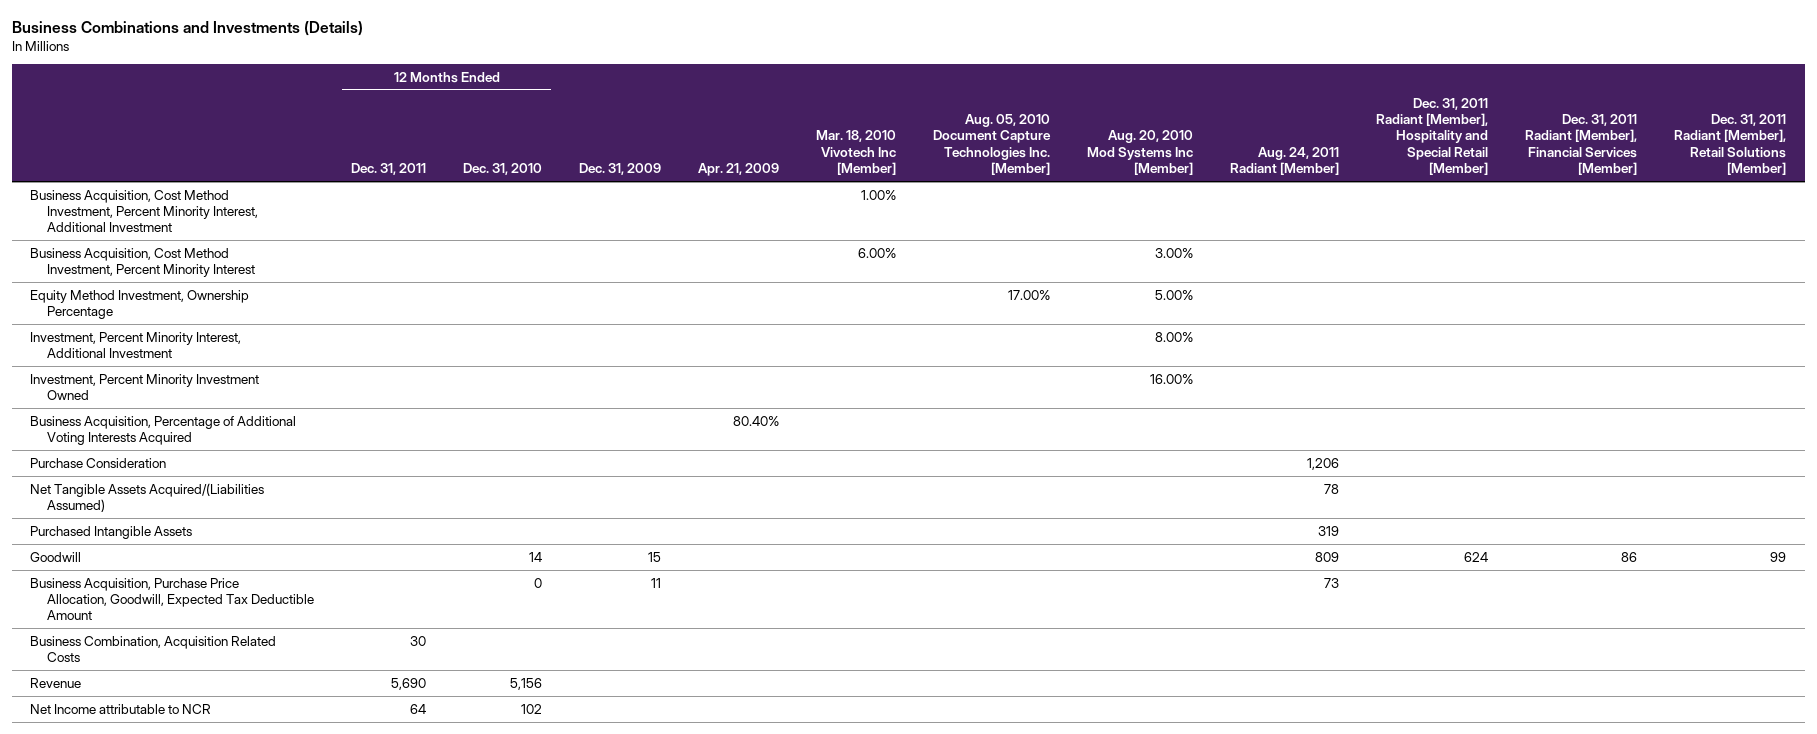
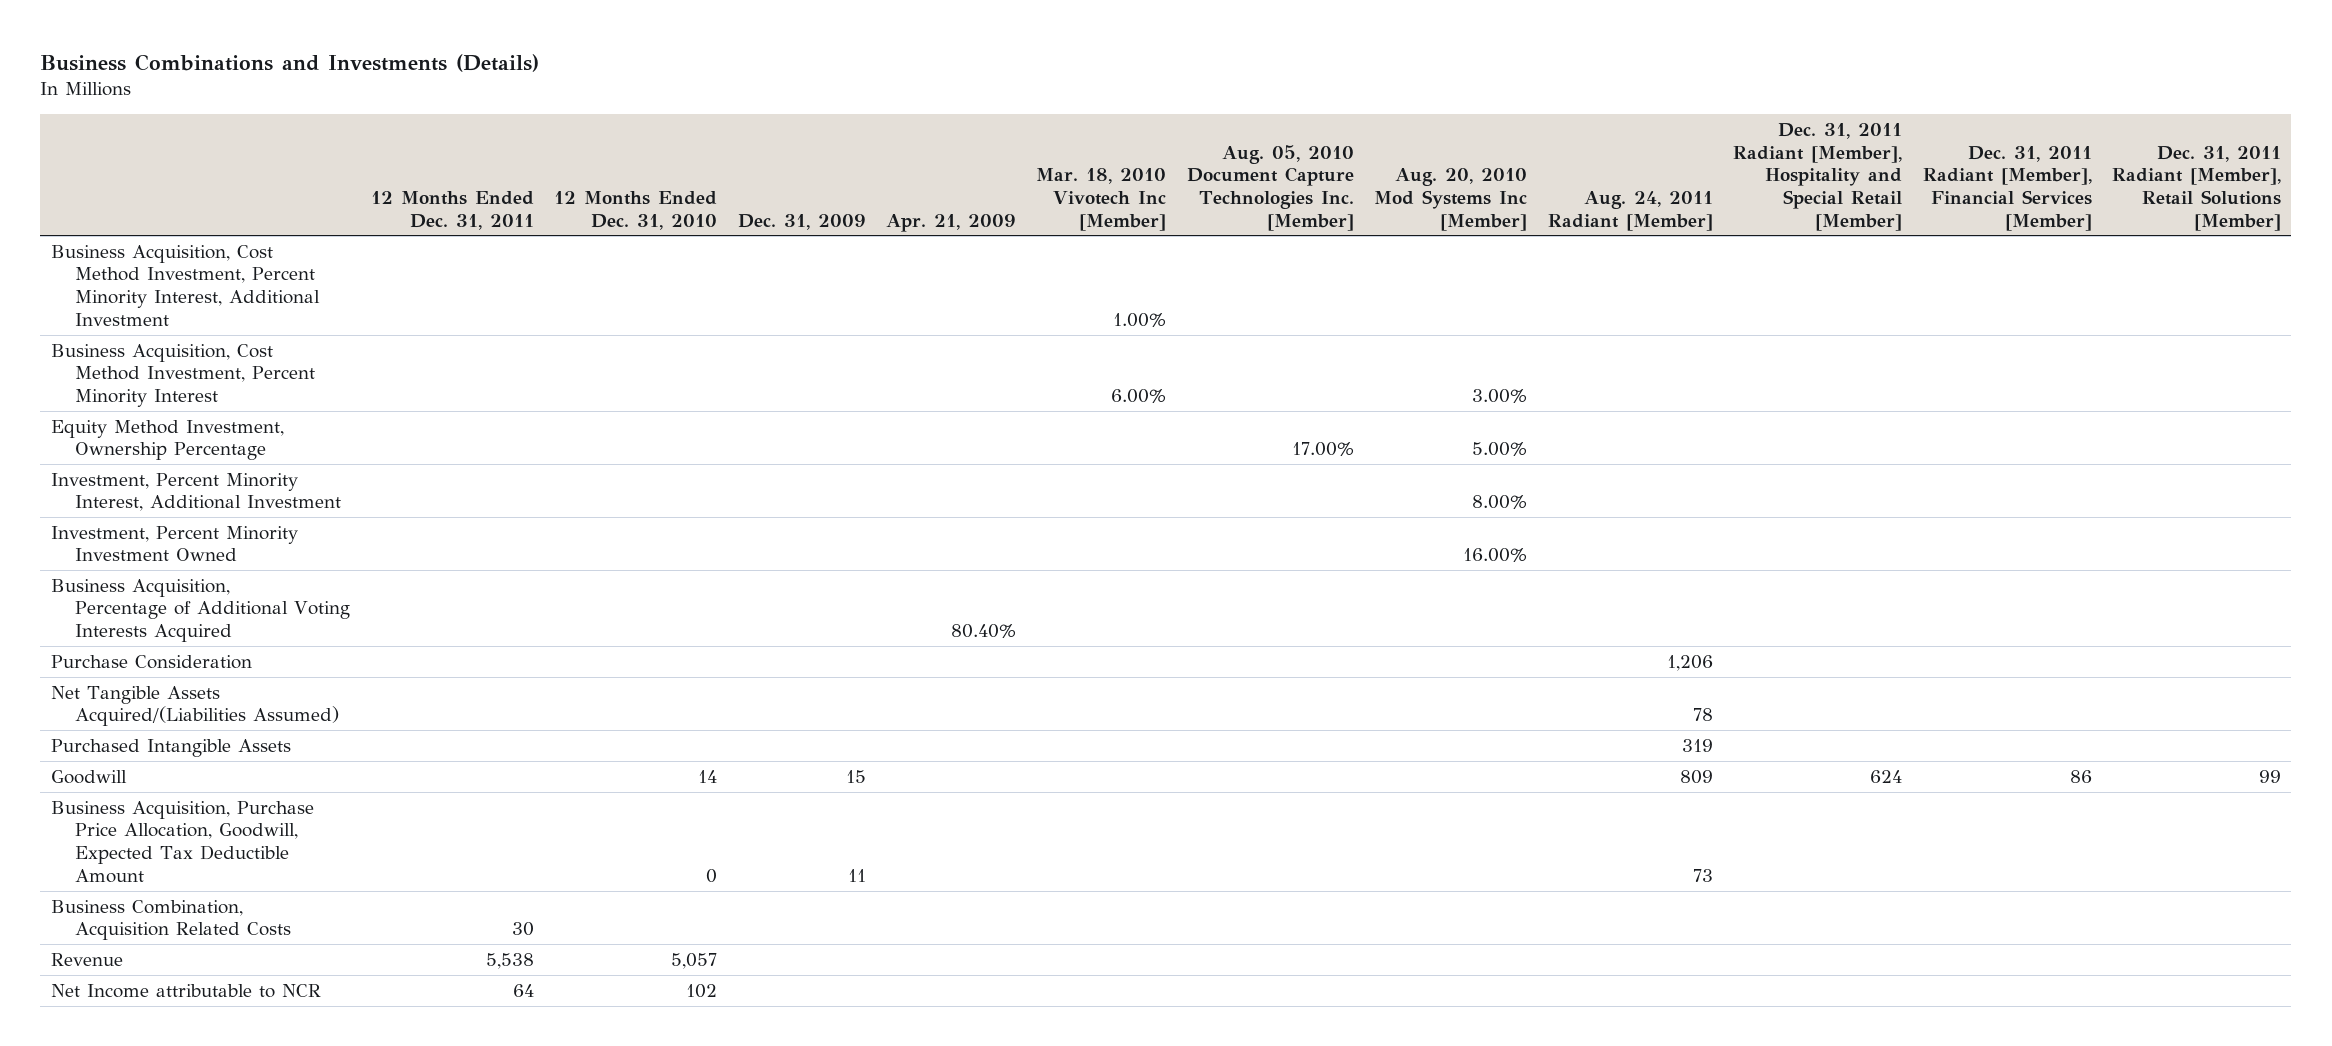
[391,677,427,690] 5,690 -> [485,952,534,969] 5,538
[510,677,543,690] 5,156 -> [671,952,718,969] 5,057

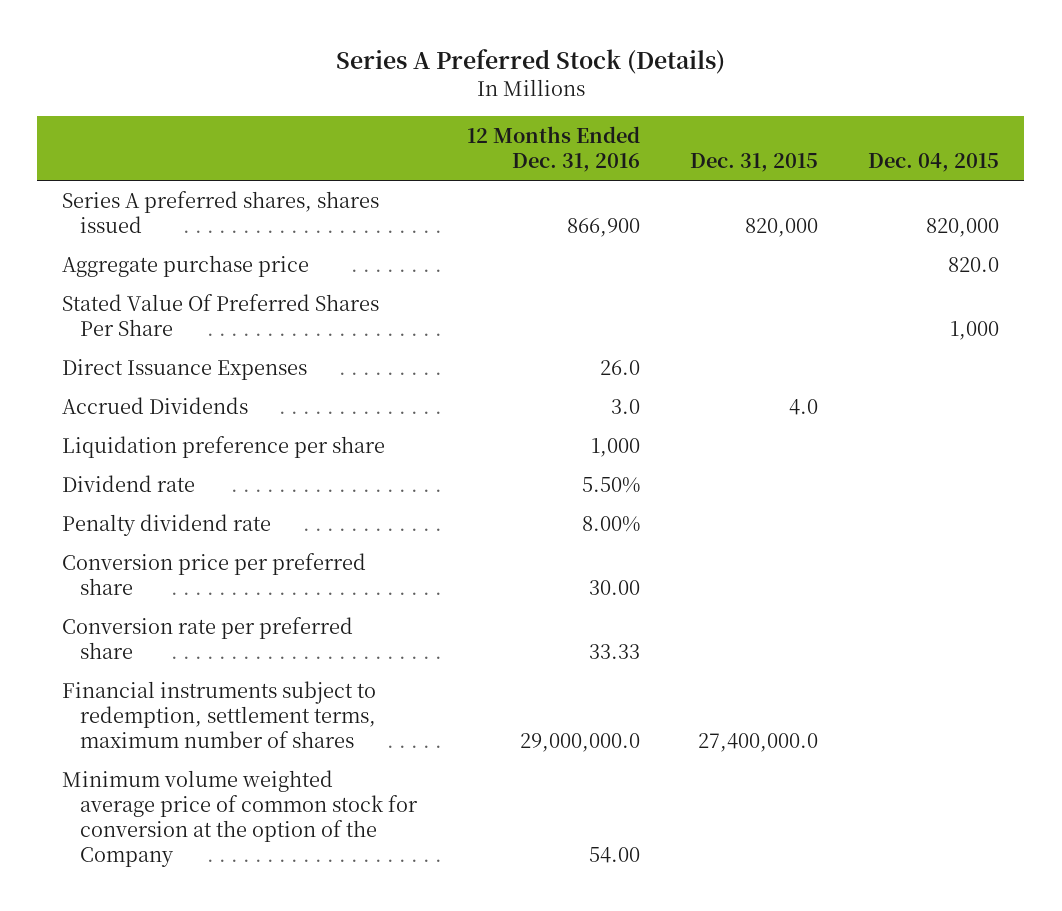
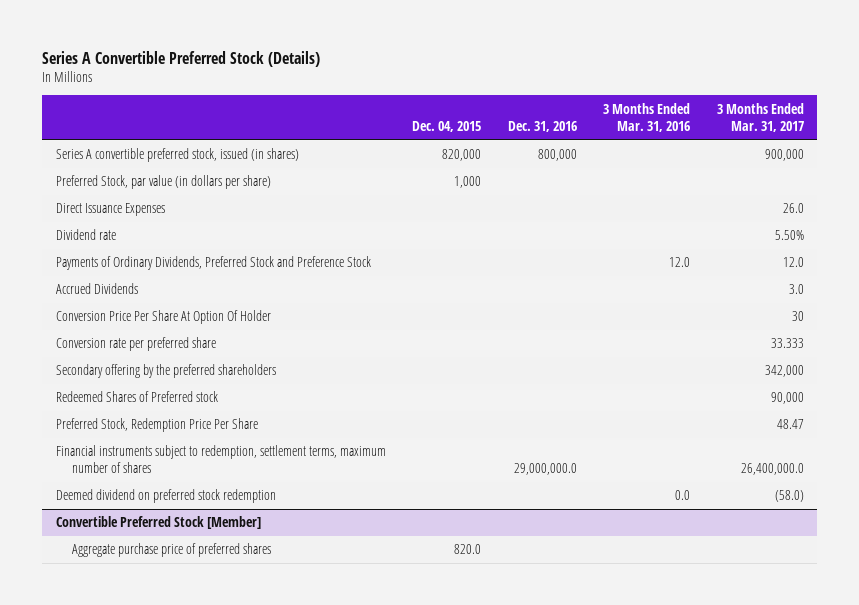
[335,48,725,74] Series A Preferred Stock (Details) -> [42,50,321,67] Series A Convertible Preferred Stock (Details)
[466,126,640,173] 12 Months Ended Dec. 31, 2016 -> none
[690,153,819,173] Dec. 31, 2015 -> none
none -> [507,120,577,132] Dec. 31, 2016
none -> [603,102,691,132] 3 Months Ended Mar. 31, 2016
none -> [716,102,804,132] 3 Months Ended Mar. 31, 2017
[62,254,310,277] Aggregate purchase price -> none
[62,190,380,233] Series A preferred shares, shares issued -> [55,148,299,163] Series A convertible preferred stock, issued (in shares)
[62,293,380,336] Stated Value Of Preferred Shares Per Share -> [55,175,271,190] Preferred Stock, par value (in dollars per share)
[62,435,386,458] Liquidation preference per share -> none
[62,513,272,536] Penalty dividend rate -> none
none -> [55,256,371,271] Payments of Ordinary Dividends, Preferred Stock and Preference Stock
[62,396,249,414] Accrued Dividends -> [55,283,138,295] Accrued Dividends
[62,552,367,595] Conversion price per preferred share -> [55,310,271,325] Conversion Price Per Share At Option Of Holder
none -> [55,364,276,379] Secondary offering by the preferred shareholders
none -> [55,391,218,403] Redeemed Shares of Preferred stock
none -> [55,418,258,433] Preferred Stock, Redemption Price Per Share
[62,769,418,868] Minimum volume weighted average price of common stock for conversion at the option of the Company -> none
none -> [55,489,276,504] Deemed dividend on preferred stock redemption
none -> [55,516,261,530] Convertible Preferred Stock [Member]
none -> [71,543,271,558] Aggregate purchase price of preferred shares

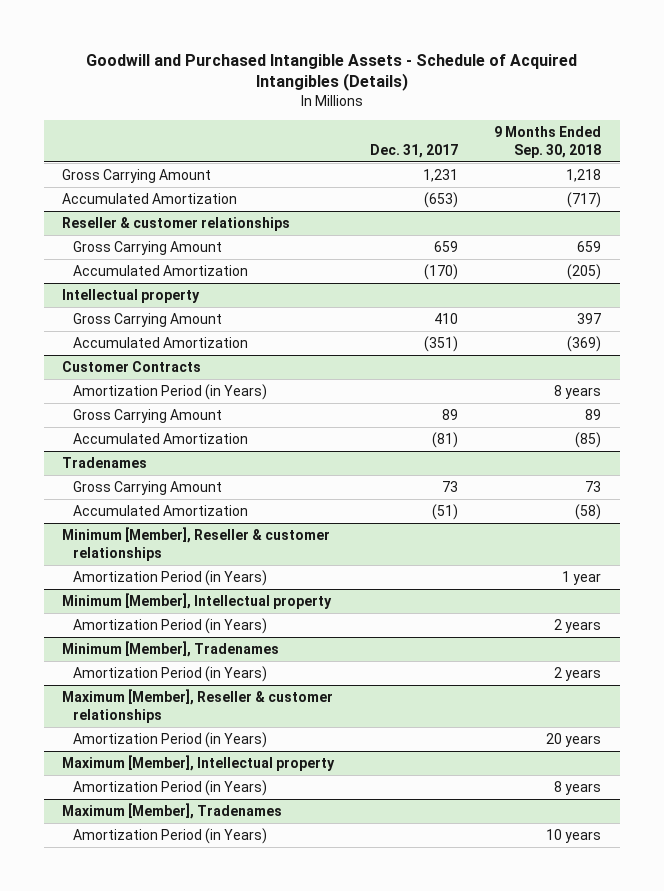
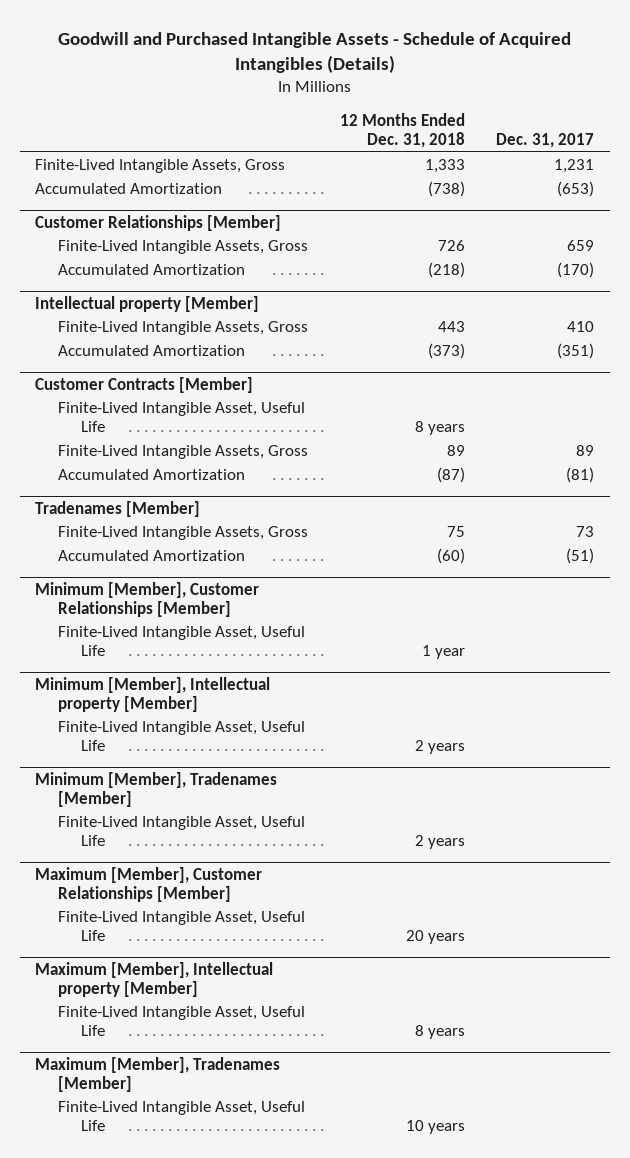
[494,125,602,158] 9 Months Ended Sep. 30, 2018 -> none
none -> [339,112,465,149] 12 Months Ended Dec. 31, 2018
[62,169,212,184] Gross Carrying Amount -> [35,159,286,174] Finite-Lived Intangible Assets, Gross
[62,217,291,232] Reseller & customer relationships -> [35,214,282,231] Customer Relationships [Member]
[72,241,222,256] Gross Carrying Amount -> [57,240,308,255] Finite-Lived Intangible Assets, Gross
[62,289,201,304] Intellectual property -> [35,295,260,312] Intellectual property [Member]
[72,313,222,328] Gross Carrying Amount -> [57,321,308,336] Finite-Lived Intangible Assets, Gross
[62,361,202,373] Customer Contracts -> [35,376,254,393] Customer Contracts [Member]
[72,384,267,401] Amortization Period (in Years) -> [57,402,305,433] Finite-Lived Intangible Asset, Useful Life
[72,409,222,424] Gross Carrying Amount -> [57,445,308,460] Finite-Lived Intangible Assets, Gross
[62,457,148,469] Tradenames -> [35,500,201,517] Tradenames [Member]
[72,481,222,496] Gross Carrying Amount -> [57,526,308,541] Finite-Lived Intangible Assets, Gross
[62,527,331,562] Minimum [Member], Reseller & customer relationships -> [35,581,260,617] Minimum [Member], Customer Relationships [Member]
[72,570,267,587] Amortization Period (in Years) -> [57,626,305,657] Finite-Lived Intangible Asset, Useful Life
[62,593,333,610] Minimum [Member], Intellectual property -> [35,676,271,712] Minimum [Member], Intellectual property [Member]
[72,618,267,635] Amortization Period (in Years) -> [57,721,305,752] Finite-Lived Intangible Asset, Useful Life
[62,641,280,658] Minimum [Member], Tradenames -> [35,771,278,807] Minimum [Member], Tradenames [Member]
[72,666,267,683] Amortization Period (in Years) -> [57,816,305,847] Finite-Lived Intangible Asset, Useful Life
[62,689,334,724] Maximum [Member], Reseller & customer relationships -> [35,866,263,902] Maximum [Member], Customer Relationships [Member]
[72,732,267,749] Amortization Period (in Years) -> [57,911,305,942] Finite-Lived Intangible Asset, Useful Life
[62,755,336,772] Maximum [Member], Intellectual property -> [35,961,274,997] Maximum [Member], Intellectual property [Member]
[72,780,267,797] Amortization Period (in Years) -> [57,1006,305,1037] Finite-Lived Intangible Asset, Useful Life
[62,803,283,820] Maximum [Member], Tradenames -> [35,1056,281,1092] Maximum [Member], Tradenames [Member]
[72,828,267,845] Amortization Period (in Years) -> [57,1101,305,1132] Finite-Lived Intangible Asset, Useful Life

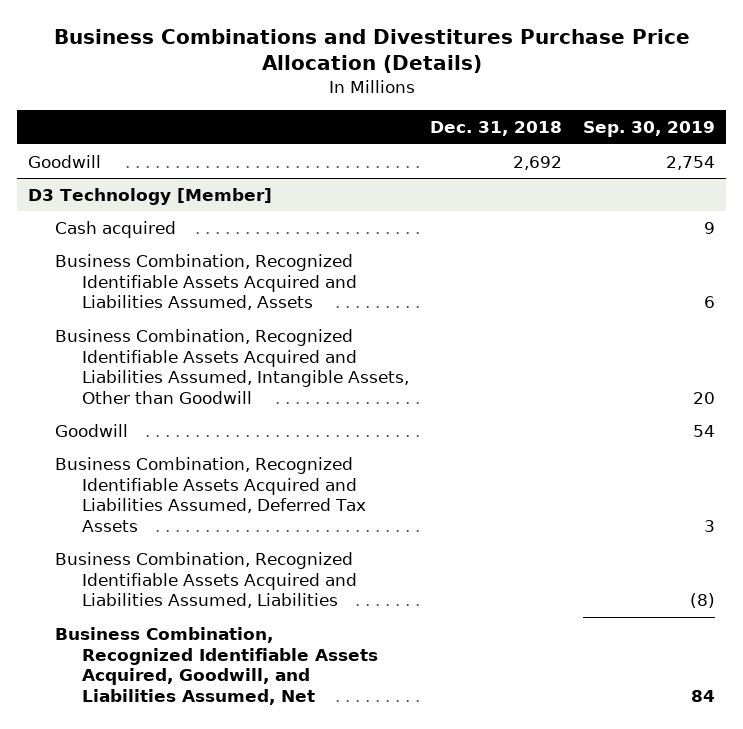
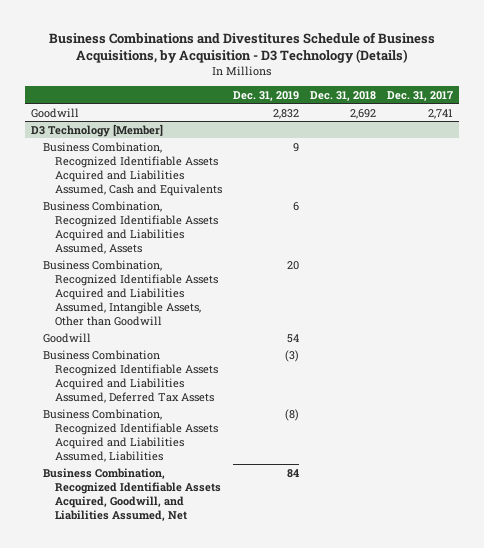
[53,28,690,74] Business Combinations and Divestitures Purchase Price Allocation (Details) -> [49,31,436,63] Business Combinations and Divestitures Schedule of Business Acquisitions, by Acquisition - D3 Technology (Details)
[583,121,716,138] Sep. 30, 2019 -> none
none -> [232,90,299,101] Dec. 31, 2019
none -> [387,90,454,101] Dec. 31, 2017
[54,220,176,238] Cash acquired -> [42,141,222,196] Business Combination, Recognized Identifiable Assets Acquired and Liabilities Assumed, Cash and Equivalents
[54,456,366,532] Business Combination, Recognized Identifiable Assets Acquired and Liabilities Assumed, Deferred Tax Assets -> [42,349,218,403] Business Combination Recognized Identifiable Assets Acquired and Liabilities Assumed, Deferred Tax Assets

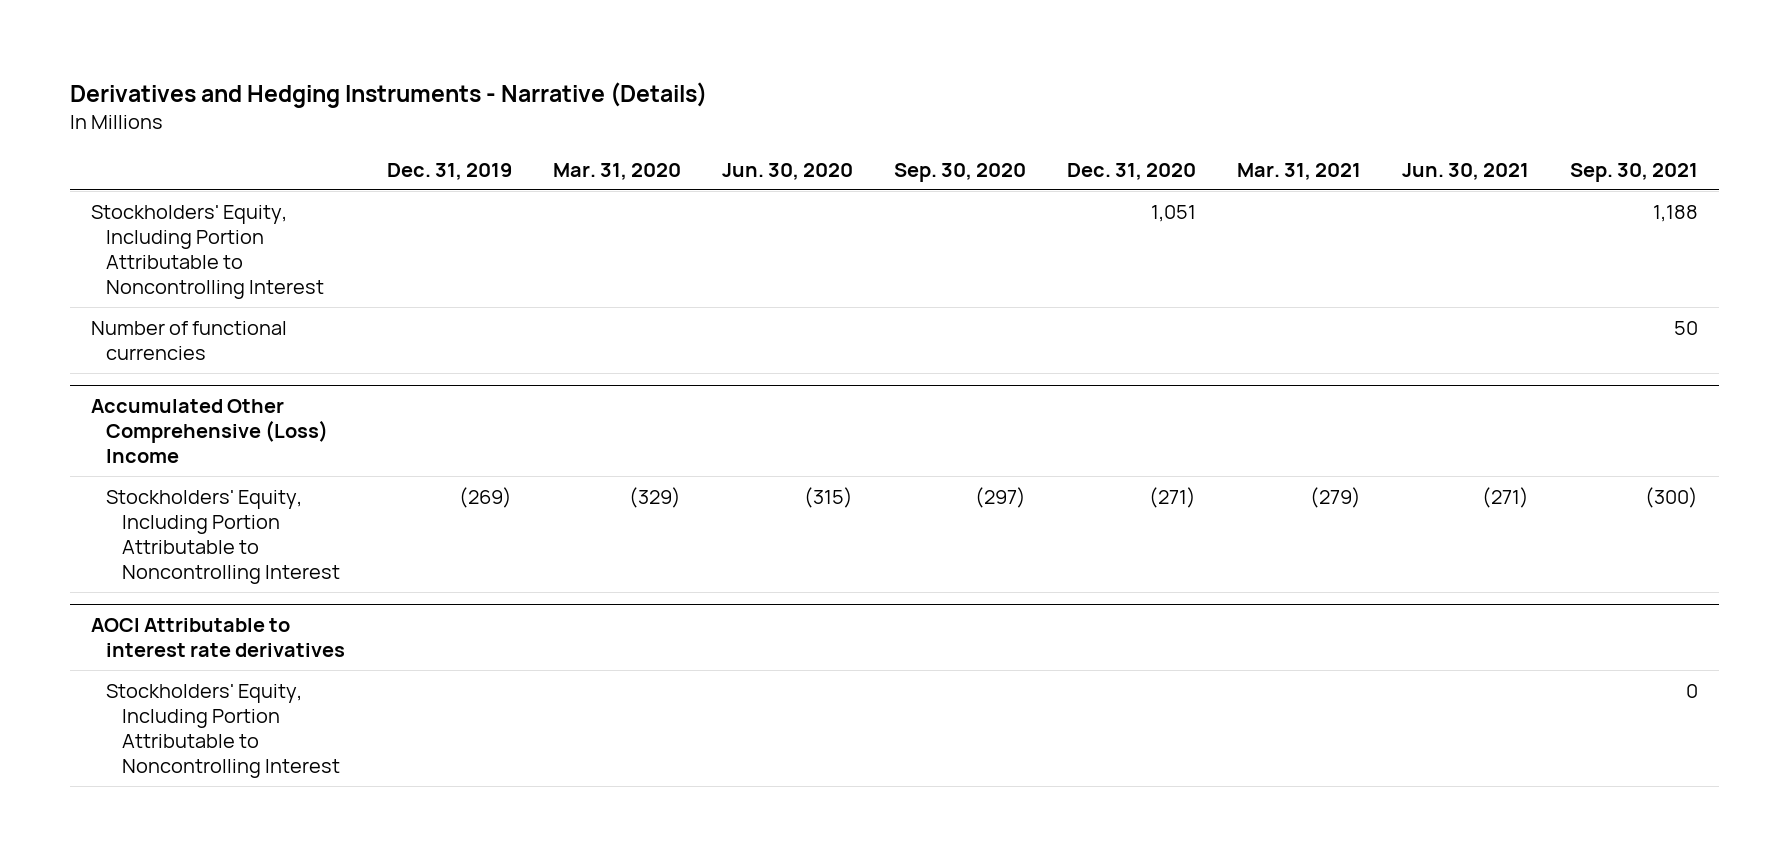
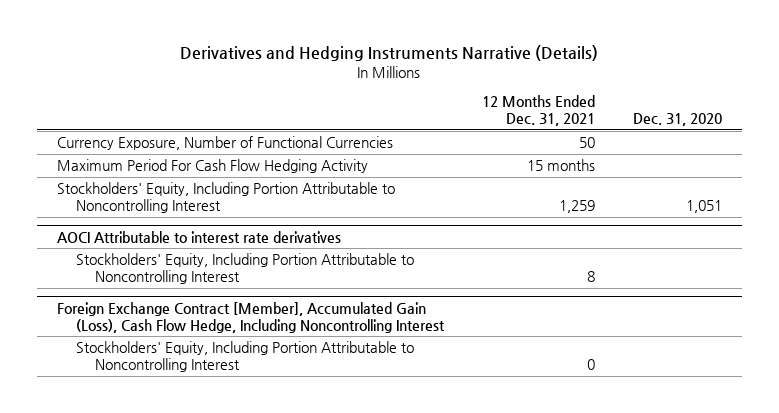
[70,81,708,108] Derivatives and Hedging Instruments - Narrative (Details) -> [180,45,599,62] Derivatives and Hedging Instruments Narrative (Details)
[386,162,512,180] Dec. 31, 2019 -> none
[552,162,681,180] Mar. 31, 2020 -> none
[721,162,853,180] Jun. 30, 2020 -> none
[893,162,1026,182] Sep. 30, 2020 -> none
[1237,162,1362,180] Mar. 31, 2021 -> none
[1402,162,1530,180] Jun. 30, 2021 -> none
[1570,162,1699,182] Sep. 30, 2021 -> none
none -> [482,95,596,127] 12 Months Ended Dec. 31, 2021
none -> [56,136,393,151] Currency Exposure, Number of Functional Currencies
none -> [56,159,368,174] Maximum Period For Cash Flow Hedging Activity
[90,320,287,360] Number of functional currencies -> none
[90,399,329,464] Accumulated Other Comprehensive (Loss) Income -> none
[106,489,340,584] Stockholders' Equity, Including Portion Attributable to Noncontrolling Interest -> none
none -> [56,301,445,333] Foreign Exchange Contract [Member], Accumulated Gain (Loss), Cash Flow Hedge, Including Noncontrolling Interest
none -> [75,341,414,373] Stockholders' Equity, Including Portion Attributable to Noncontrolling Interest

